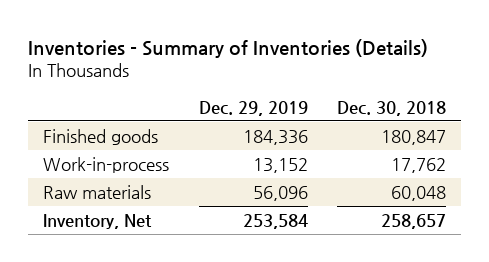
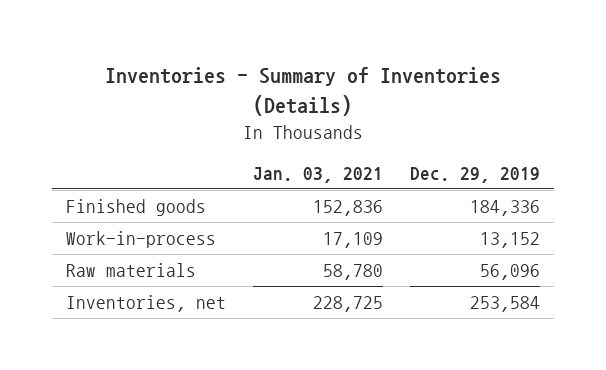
[337,100,447,116] Dec. 30, 2018 -> none
none -> [253,166,384,183] Jan. 03, 2021
[42,213,152,229] Inventory, Net -> [65,295,226,313] Inventories, net

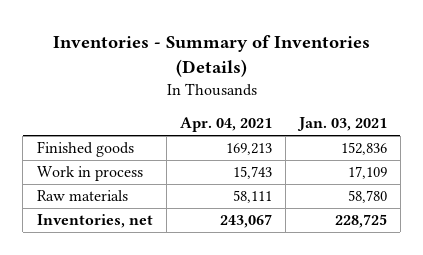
[410,166,541,183] Dec. 29, 2019 -> none
none -> [179,117,272,133] Apr. 04, 2021
[65,231,216,249] Work-in-process -> [36,166,143,182] Work in process

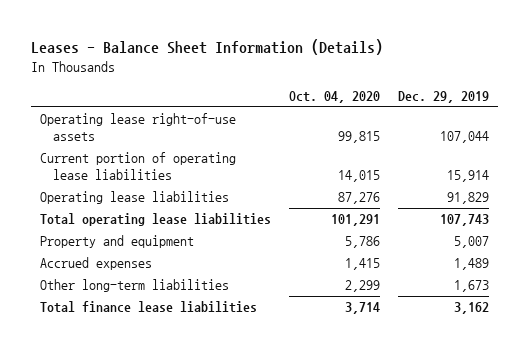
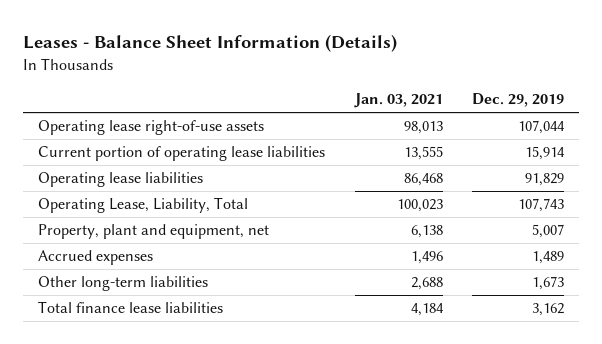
[289,91,381,104] Oct. 04, 2020 -> none
none -> [353,93,443,109] Jan. 03, 2021
[40,213,272,227] Total operating lease liabilities -> [37,197,248,214] Operating Lease, Liability, Total
[40,235,195,249] Property and equipment -> [37,224,269,240] Property, plant and equipment, net

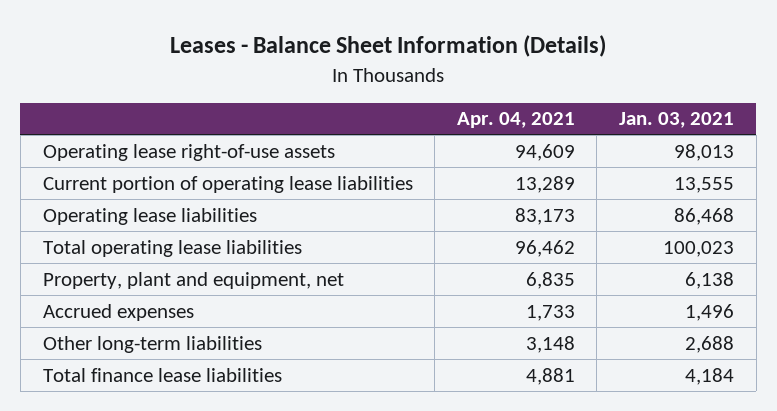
[472,93,565,108] Dec. 29, 2019 -> none
none -> [456,112,575,129] Apr. 04, 2021
[37,197,248,214] Operating Lease, Liability, Total -> [42,239,302,257] Total operating lease liabilities

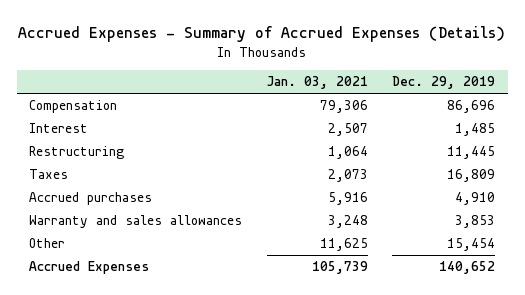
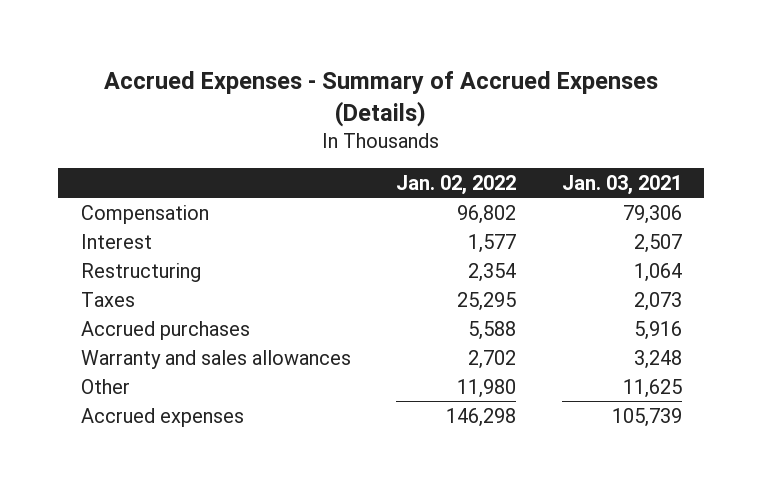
[392,76,496,90] Dec. 29, 2019 -> none
none -> [396,175,517,196] Jan. 02, 2022
[29,261,150,275] Accrued Expenses -> [80,407,244,427] Accrued expenses

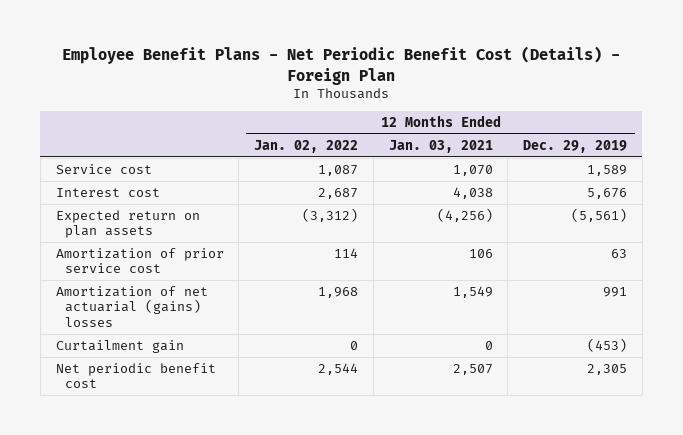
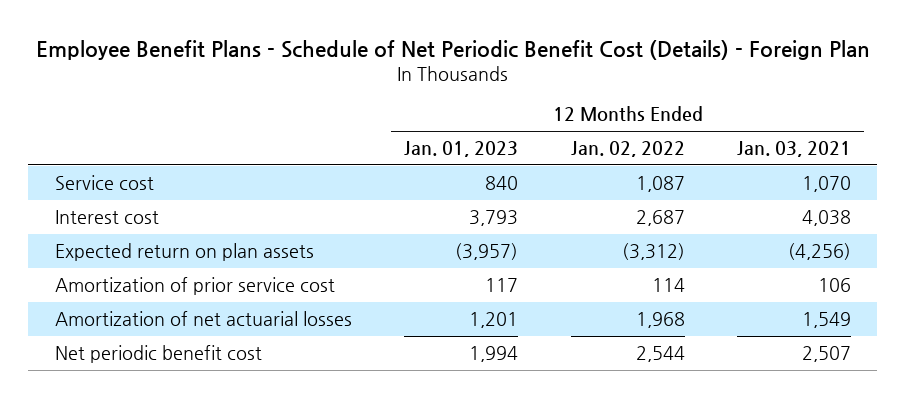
[62,46,621,85] Employee Benefit Plans - Net Periodic Benefit Cost (Details) - Foreign Plan -> [35,39,870,60] Employee Benefit Plans - Schedule of Net Periodic Benefit Cost (Details) - Foreign Plan
[523,139,628,153] Dec. 29, 2019 -> none
none -> [404,141,519,158] Jan. 01, 2023
[55,339,184,353] Curtailment gain -> none
[55,285,208,327] Amortization of net actuarial (gains) losses -> [54,311,352,327] Amortization of net actuarial losses

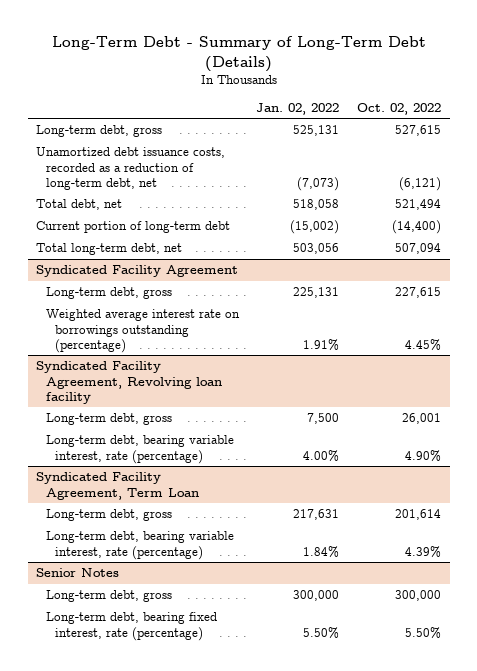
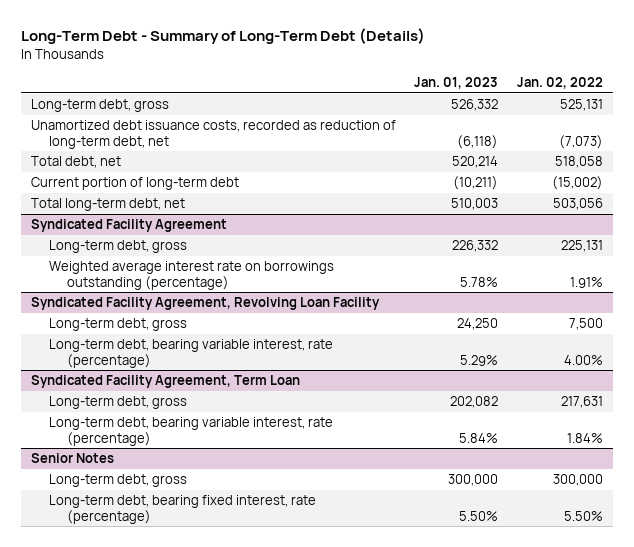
[357,102,442,115] Oct. 02, 2022 -> none
none -> [414,77,499,90] Jan. 01, 2023
[36,147,226,190] Unamortized debt issuance costs, recorded as a reduction of long-term debt, net -> [30,120,396,149] Unamortized debt issuance costs, recorded as reduction of long-term debt, net
[36,361,222,404] Syndicated Facility Agreement, Revolving loan facility -> [30,297,380,311] Syndicated Facility Agreement, Revolving Loan Facility

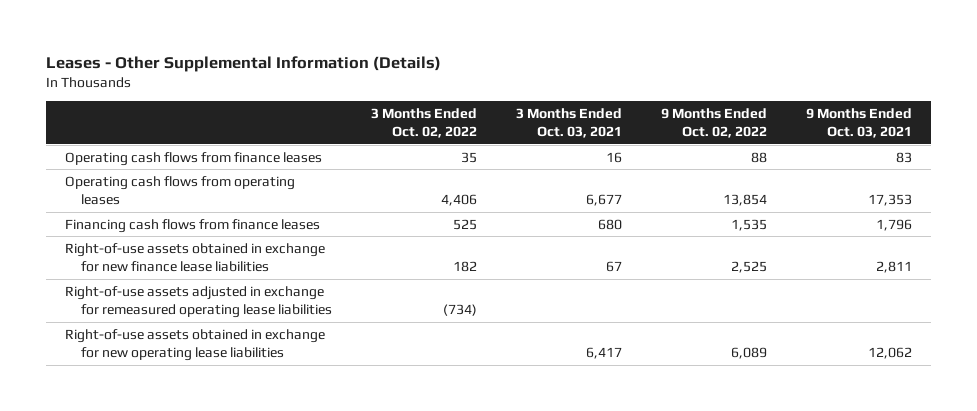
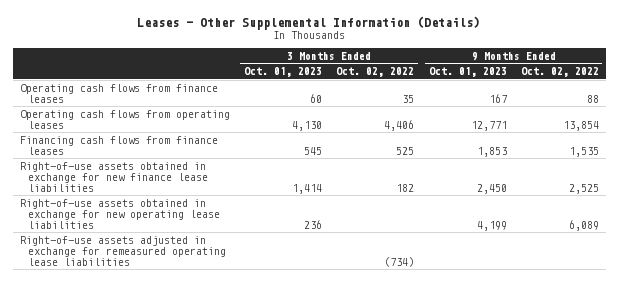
[515,107,622,139] 3 Months Ended Oct. 03, 2021 -> none
[805,107,912,139] 9 Months Ended Oct. 03, 2021 -> none
none -> [244,67,323,78] Oct. 01, 2023
none -> [428,67,507,78] Oct. 01, 2023
[65,285,333,319] Right-of-use assets adjusted in exchange for remeasured operating lease liabilities -> [19,235,226,266] Right-of-use assets adjusted in exchange for remeasured operating lease liabilities

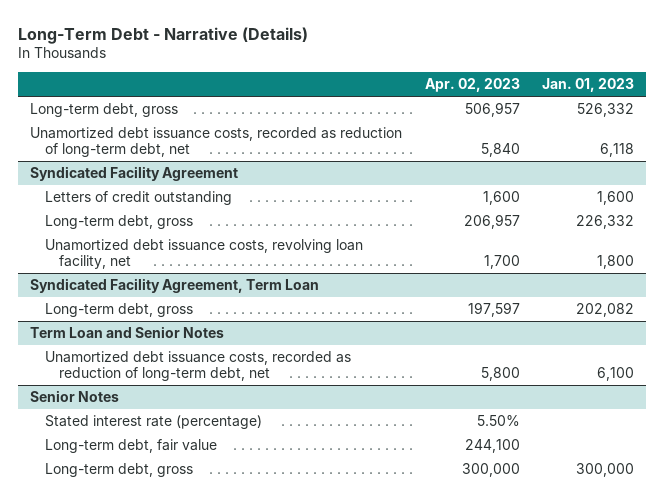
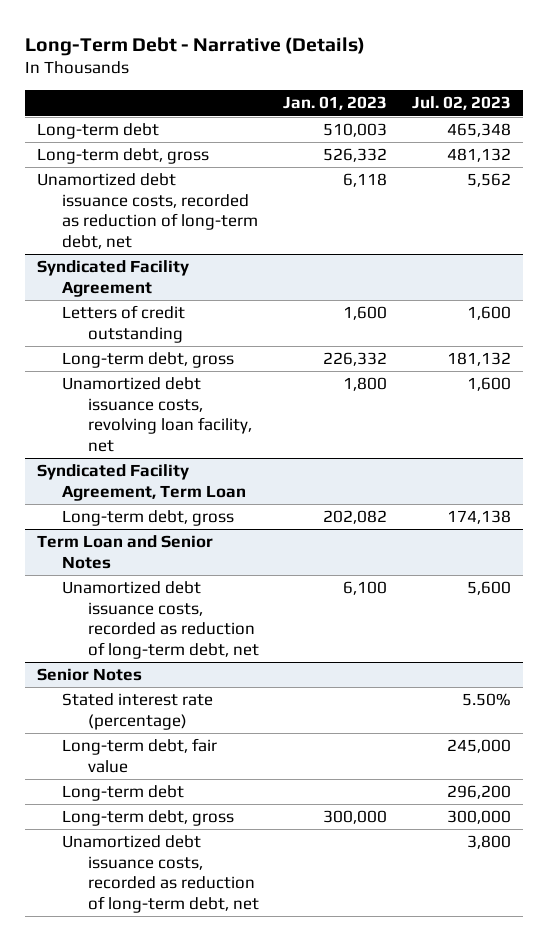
[424,78,520,93] Apr. 02, 2023 -> none
none -> [411,96,511,111] Jul. 02, 2023
none -> [36,123,159,140] Long-term debt
none -> [62,785,185,802] Long-term debt
none -> [62,835,260,913] Unamortized debt issuance costs, recorded as reduction of long-term debt, net

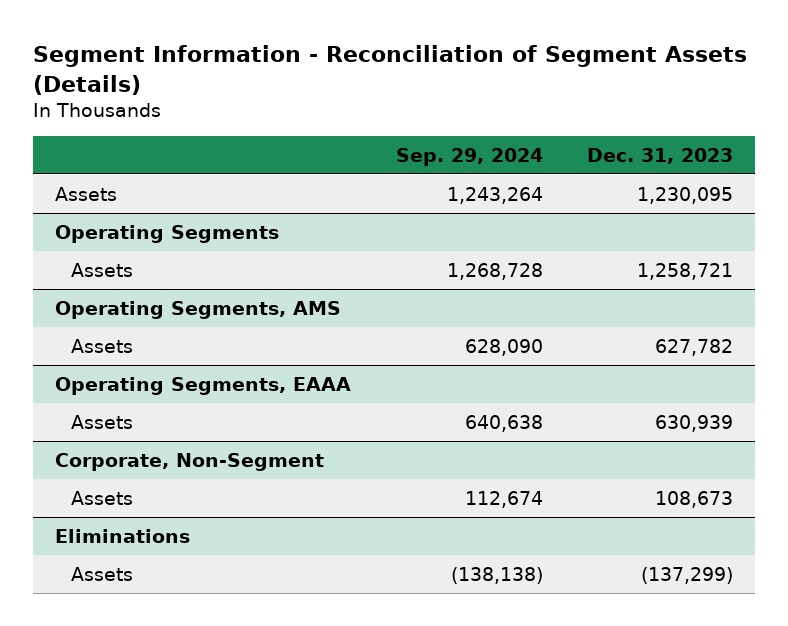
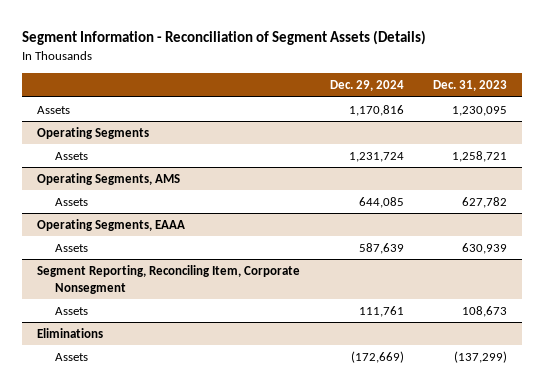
[395,147,543,166] Sep. 29, 2024 -> none
none -> [329,80,404,92] Dec. 29, 2024
[54,452,324,471] Corporate, Non-Segment -> [36,264,300,294] Segment Reporting, Reconciling Item, Corporate Nonsegment

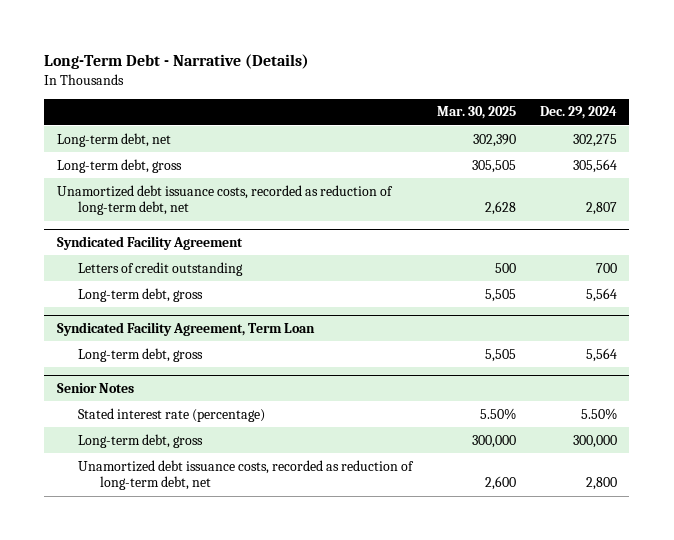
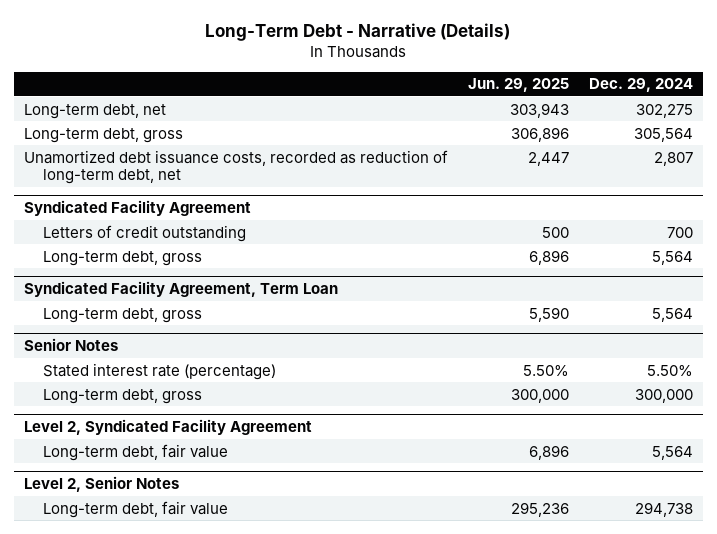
[436,106,516,120] Mar. 30, 2025 -> none
none -> [467,78,569,93] Jun. 29, 2025
[78,459,415,491] Unamortized debt issuance costs, recorded as reduction of long-term debt, net -> none
none -> [23,419,312,436] Level 2, Syndicated Facility Agreement
none -> [43,443,229,461] Long-term debt, fair value
none -> [23,476,179,493] Level 2, Senior Notes
none -> [43,500,229,518] Long-term debt, fair value

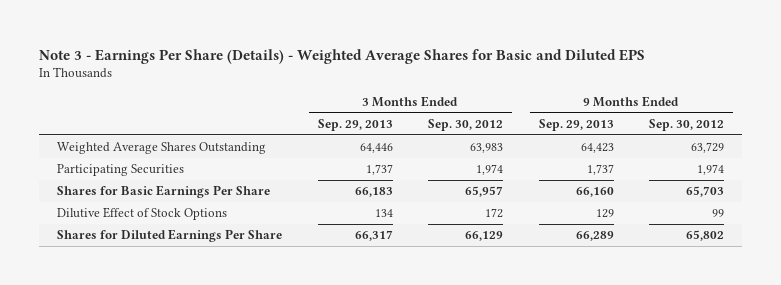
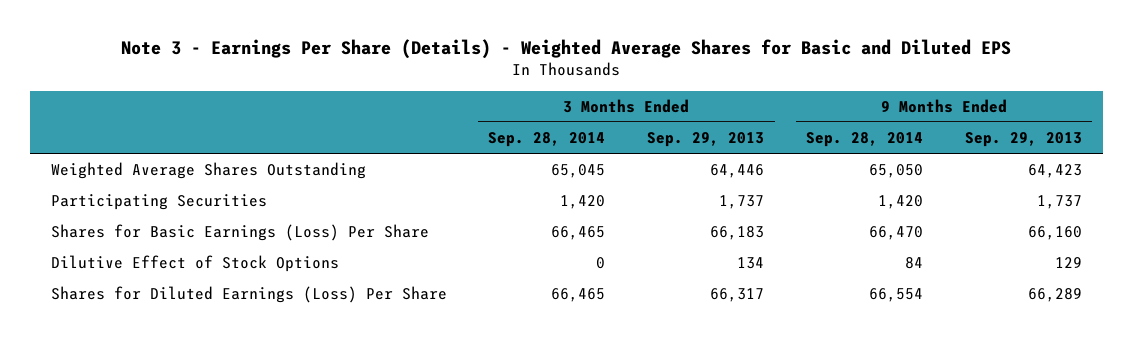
[428,118,504,131] Sep. 30, 2012 -> none
[648,118,724,131] Sep. 30, 2012 -> none
none -> [488,131,606,147] Sep. 28, 2014
none -> [806,131,924,147] Sep. 28, 2014
[57,185,271,199] Shares for Basic Earnings Per Share -> [50,224,429,242] Shares for Basic Earnings (Loss) Per Share
[57,229,283,243] Shares for Diluted Earnings Per Share -> [50,286,447,304] Shares for Diluted Earnings (Loss) Per Share

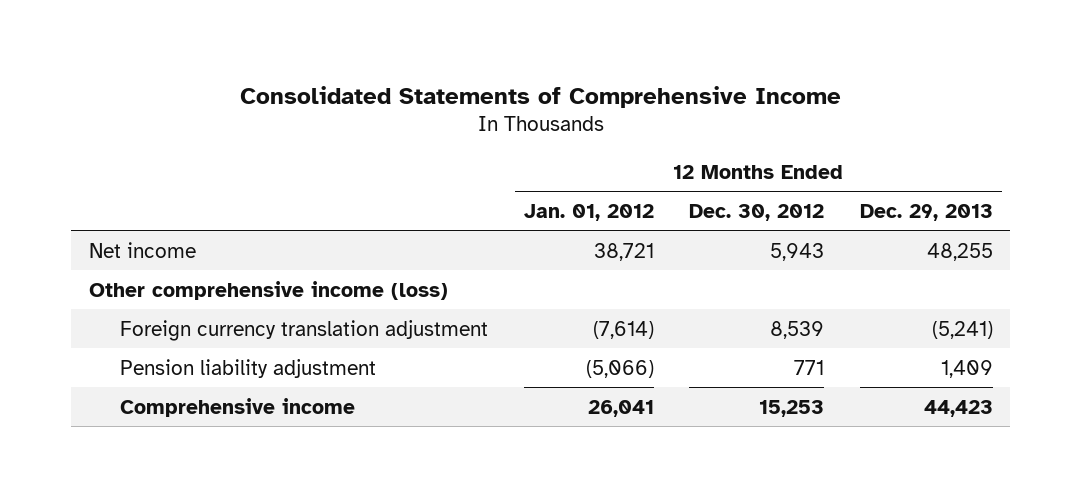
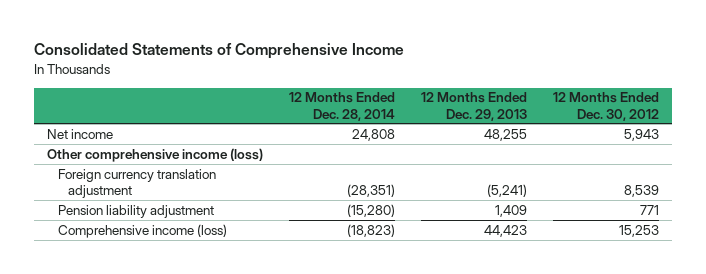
[523,203,654,221] Jan. 01, 2012 -> none
none -> [289,92,396,121] 12 Months Ended Dec. 28, 2014
[120,397,356,417] Comprehensive income -> [57,223,227,238] Comprehensive income (loss)

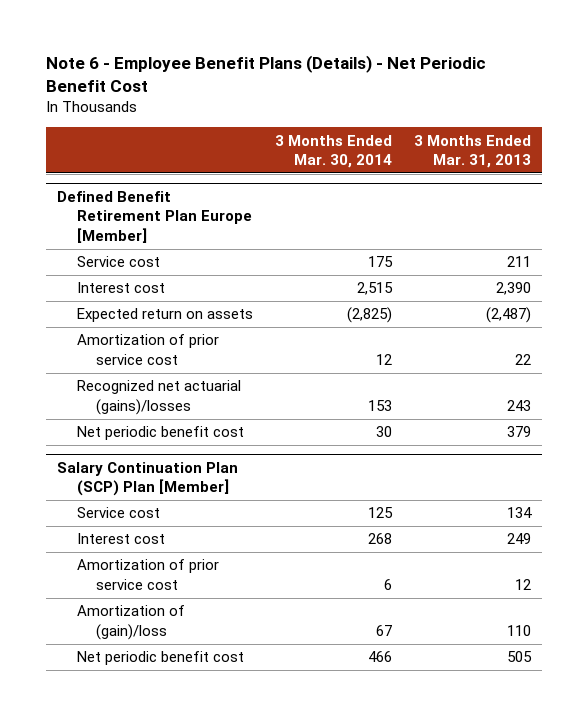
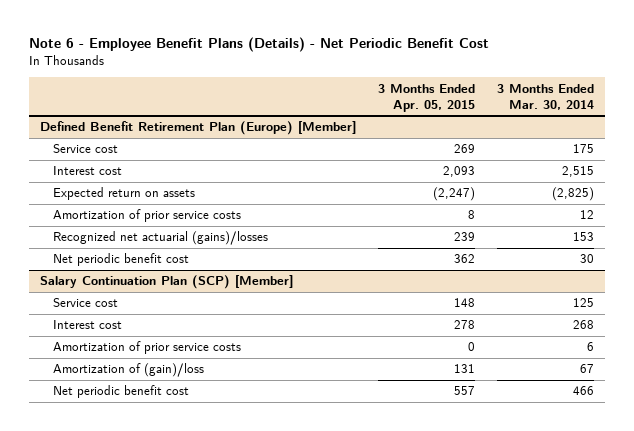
[413,134,531,169] 3 Months Ended Mar. 31, 2013 -> none
none -> [378,83,476,112] 3 Months Ended Apr. 05, 2015
[56,191,252,243] Defined Benefit Retirement Plan Europe [Member] -> [40,121,357,136] Defined Benefit Retirement Plan (Europe) [Member]
[76,334,219,365] Amortization of prior service cost -> [53,209,242,223] Amortization of prior service costs
[56,462,238,497] Salary Continuation Plan (SCP) Plan [Member] -> [40,275,294,290] Salary Continuation Plan (SCP) [Member]
[76,559,219,590] Amortization of prior service cost -> [53,341,242,355] Amortization of prior service costs

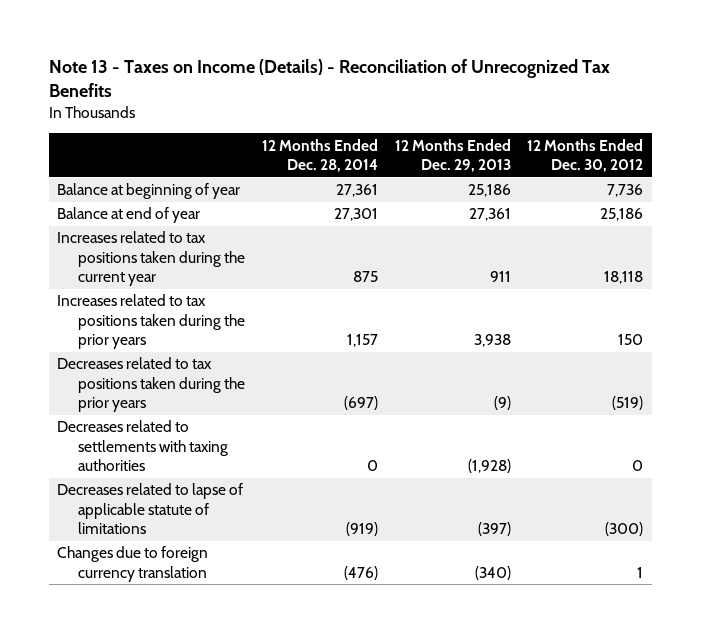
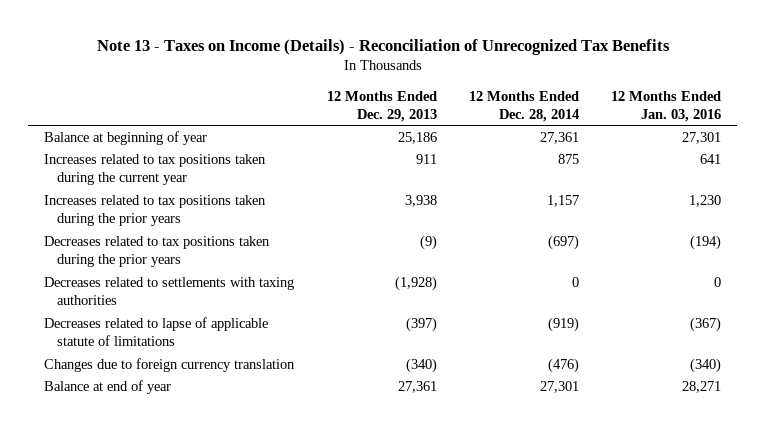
[527,138,644,173] 12 Months Ended Dec. 30, 2012 -> none
none -> [611,90,722,122] 12 Months Ended Jan. 03, 2016
[57,207,201,224] Balance at end of year -> [44,379,172,394] Balance at end of year

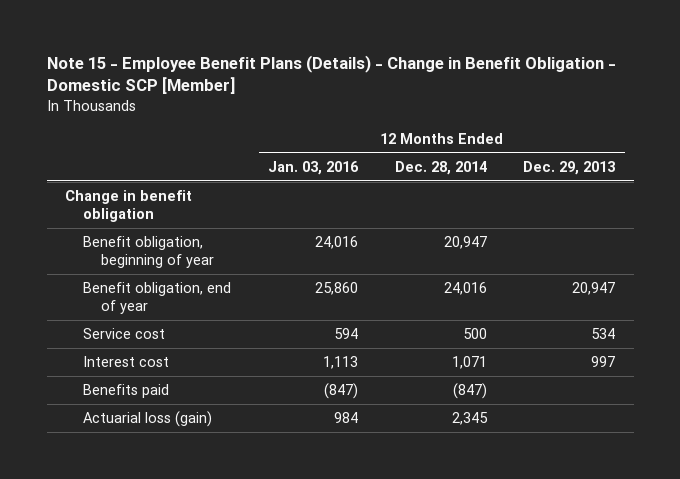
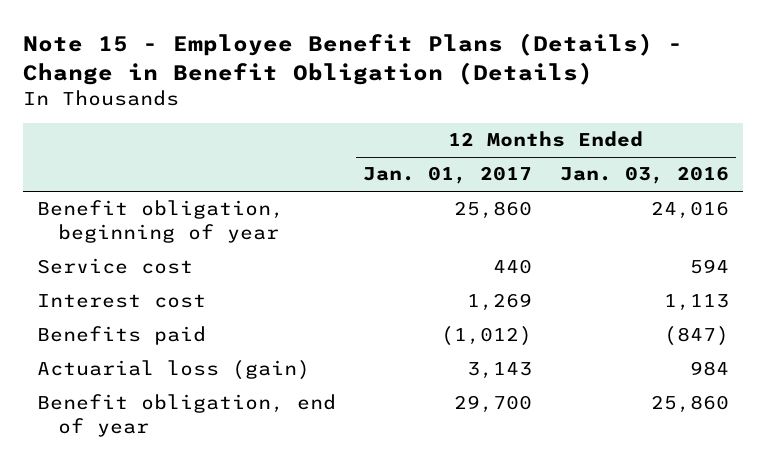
[46,54,616,95] Note 15 - Employee Benefit Plans (Details) - Change in Benefit Obligation - Domestic SCP [Member] -> [23,33,684,85] Note 15 - Employee Benefit Plans (Details) - Change in Benefit Obligation (Details)
[394,160,487,175] Dec. 28, 2014 -> none
[523,160,616,175] Dec. 29, 2013 -> none
none -> [363,166,533,185] Jan. 01, 2017
[65,189,193,222] Change in benefit obligation -> none
[83,281,232,314] Benefit obligation, end of year -> [36,394,336,437] Benefit obligation, end of year

